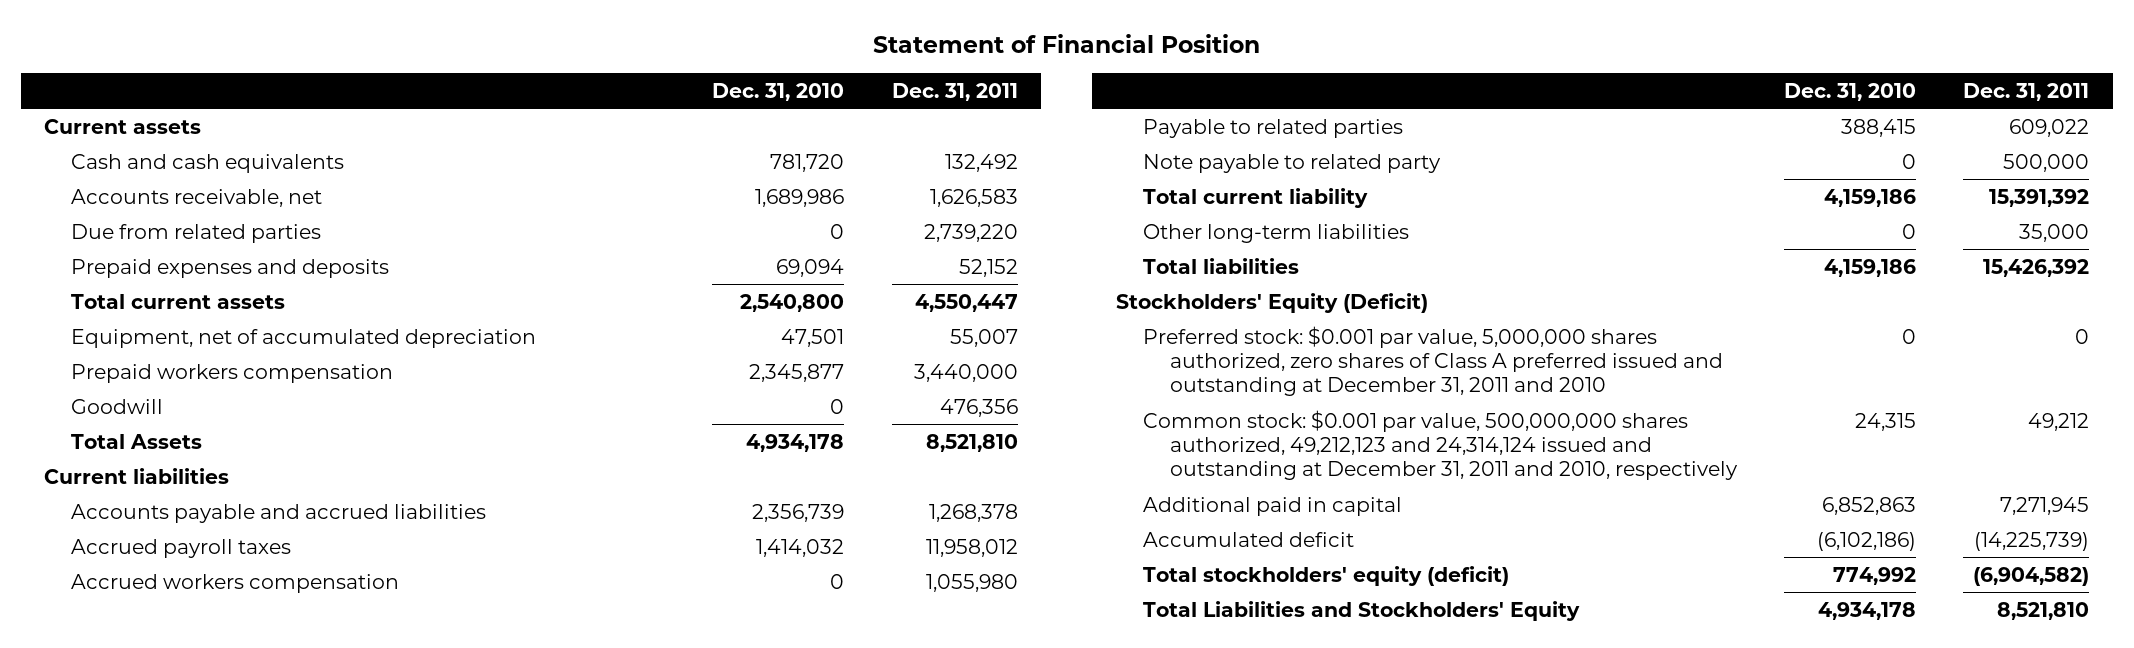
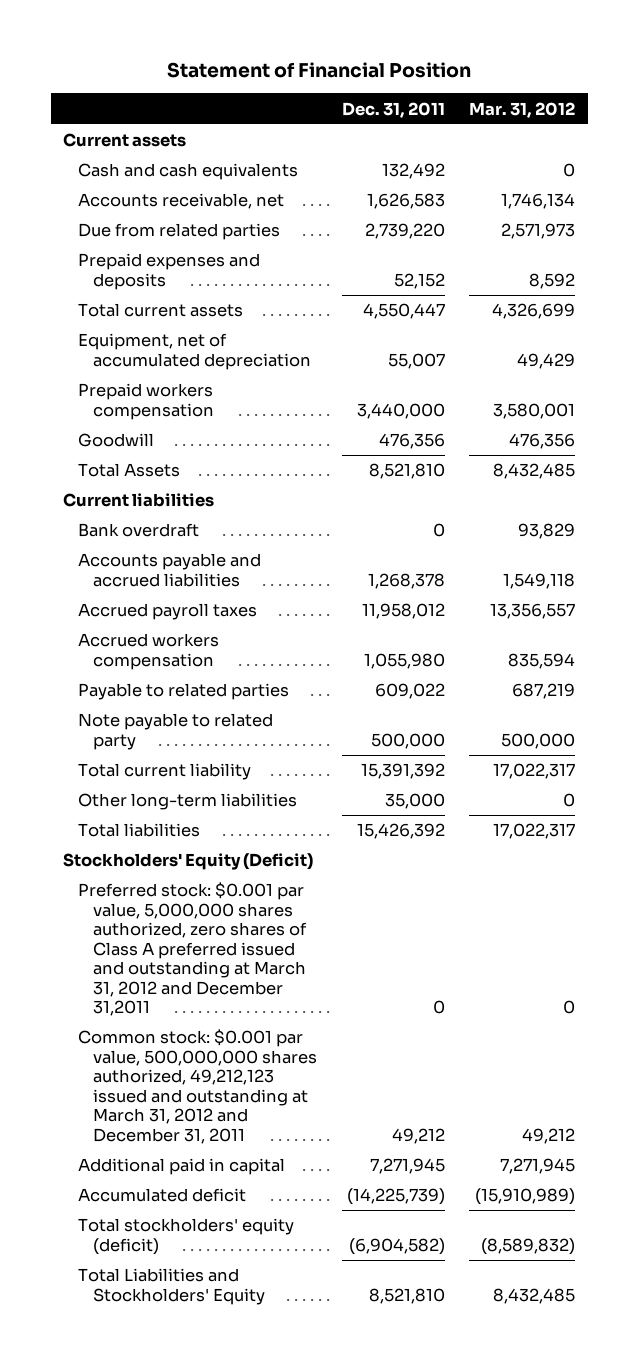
[712,82,845,101] Dec. 31, 2010 -> none
none -> [469,101,576,118] Mar. 31, 2012
none -> [78,523,200,538] Bank overdraft
[1142,325,1723,397] Preferred stock: $0.001 par value, 5,000,000 shares authorized, zero shares of Class A preferred issued and outstanding at December 31, 2011 and 2010 -> [78,882,308,1017] Preferred stock: $0.001 par value, 5,000,000 shares authorized, zero shares of Class A preferred issued and outstanding at March 31, 2012 and December 31,2011
[1142,409,1738,481] Common stock: $0.001 par value, 500,000,000 shares authorized, 49,212,123 and 24,314,124 issued and outstanding at December 31, 2011 and 2010, respectively -> [78,1029,318,1144] Common stock: $0.001 par value, 500,000,000 shares authorized, 49,212,123 issued and outstanding at March 31, 2012 and December 31, 2011

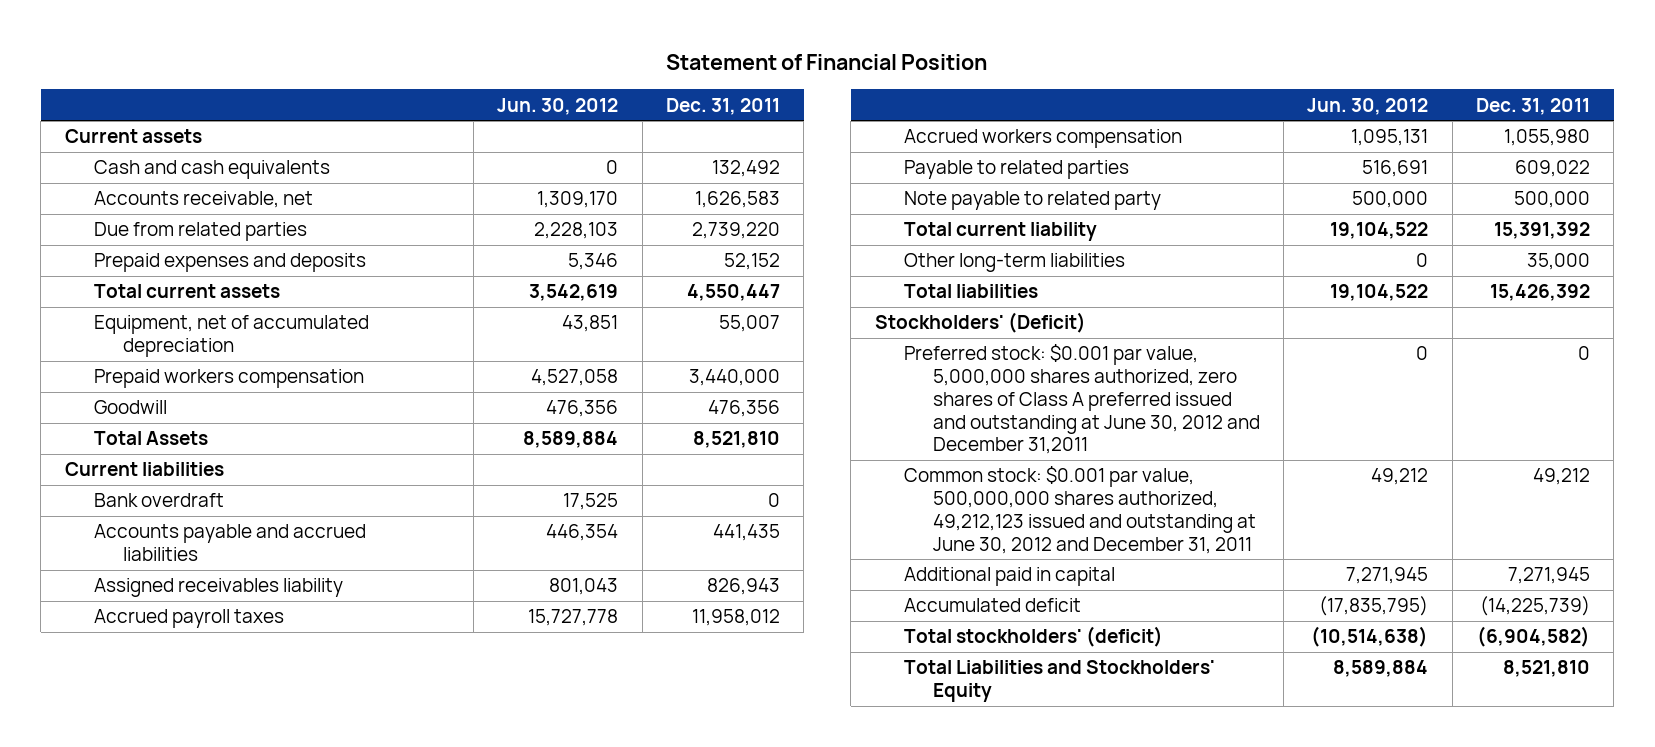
[469,101,576,118] Mar. 31, 2012 -> none
none -> [497,97,619,115] Jun. 30, 2012
[367,572,445,589] 1,268,378 -> [712,524,780,542] 441,435
none -> [93,578,343,598] Assigned receivables liability
[63,853,314,871] Stockholders' Equity (Deficit) -> [874,312,1086,334] Stockholders' (Deficit)
[78,882,308,1017] Preferred stock: $0.001 par value, 5,000,000 shares authorized, zero shares of Class A preferred issued and outstanding at March 31, 2012 and December 31,2011 -> [903,344,1260,455] Preferred stock: $0.001 par value, 5,000,000 shares authorized, zero shares of Class A preferred issued and outstanding at June 30, 2012 and December 31,2011
[78,1029,318,1144] Common stock: $0.001 par value, 500,000,000 shares authorized, 49,212,123 issued and outstanding at March 31, 2012 and December 31, 2011 -> [903,466,1256,554] Common stock: $0.001 par value, 500,000,000 shares authorized, 49,212,123 issued and outstanding at June 30, 2012 and December 31, 2011
[78,1218,295,1255] Total stockholders' equity (deficit) -> [903,626,1163,648] Total stockholders' (deficit)

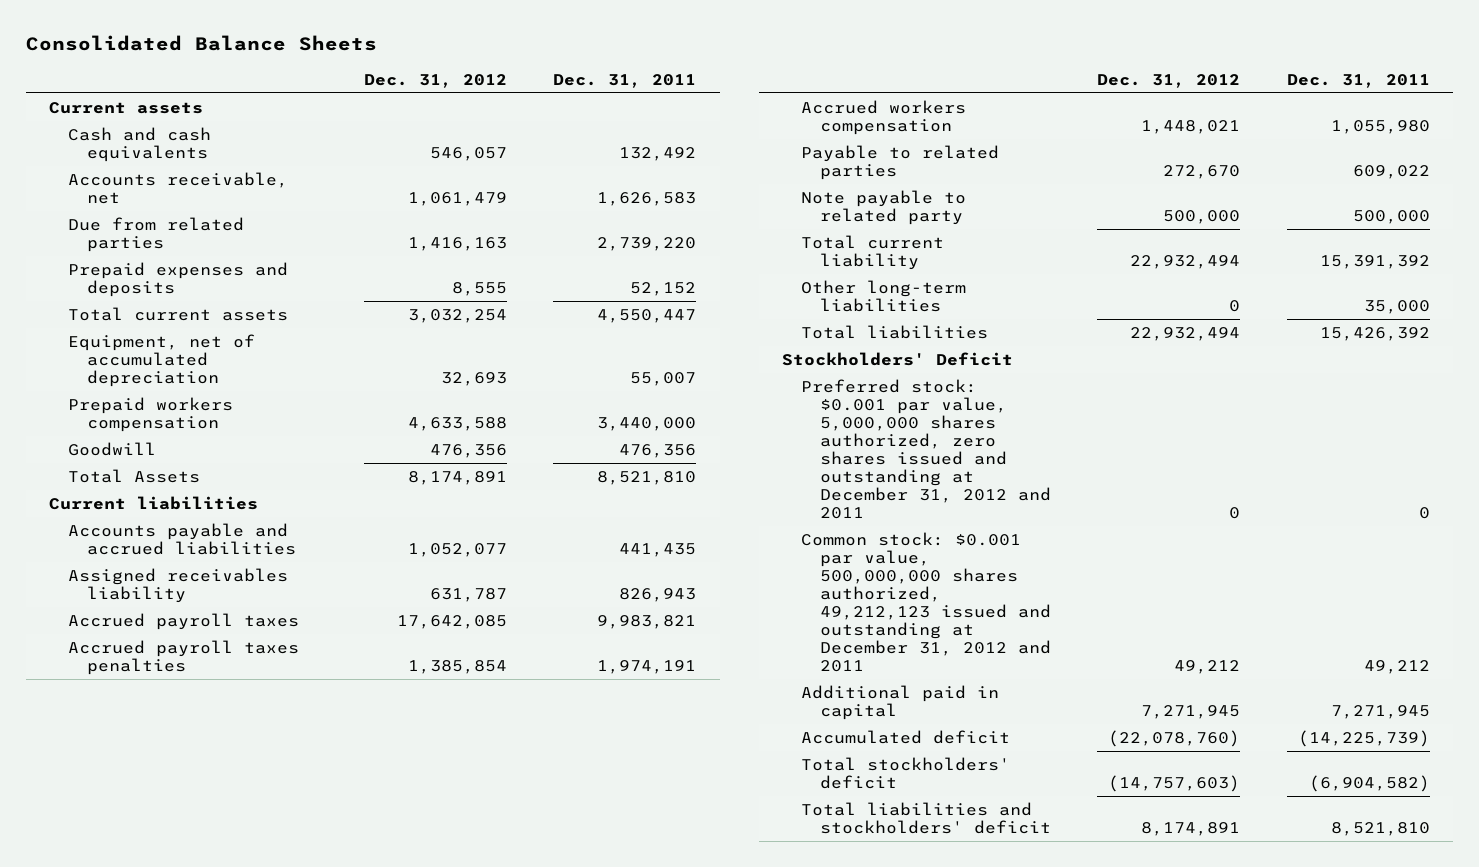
[666,54,988,71] Statement of Financial Position -> [25,35,377,52] Consolidated Balance Sheets
[497,97,619,115] Jun. 30, 2012 -> none
none -> [364,73,508,88] Dec. 31, 2012
[93,493,224,508] Bank overdraft -> none
[691,609,780,627] 11,958,012 -> [597,614,697,629] 9,983,821
none -> [67,639,299,676] Accrued payroll taxes penalties
[874,312,1086,334] Stockholders' (Deficit) -> [782,351,1014,366] Stockholders' Deficit
[903,344,1260,455] Preferred stock: $0.001 par value, 5,000,000 shares authorized, zero shares of Class A preferred issued and outstanding at June 30, 2012 and December 31,2011 -> [800,378,1051,520] Preferred stock: $0.001 par value, 5,000,000 shares authorized, zero shares issued and outstanding at December 31, 2012 and 2011
[903,466,1256,554] Common stock: $0.001 par value, 500,000,000 shares authorized, 49,212,123 issued and outstanding at June 30, 2012 and December 31, 2011 -> [800,531,1051,673] Common stock: $0.001 par value, 500,000,000 shares authorized, 49,212,123 issued and outstanding at December 31, 2012 and 2011
[903,626,1163,648] Total stockholders' (deficit) -> [800,756,1010,790] Total stockholders' deficit
[903,660,1215,703] Total Liabilities and Stockholders' Equity -> [800,801,1051,835] Total liabilities and stockholders' deficit

